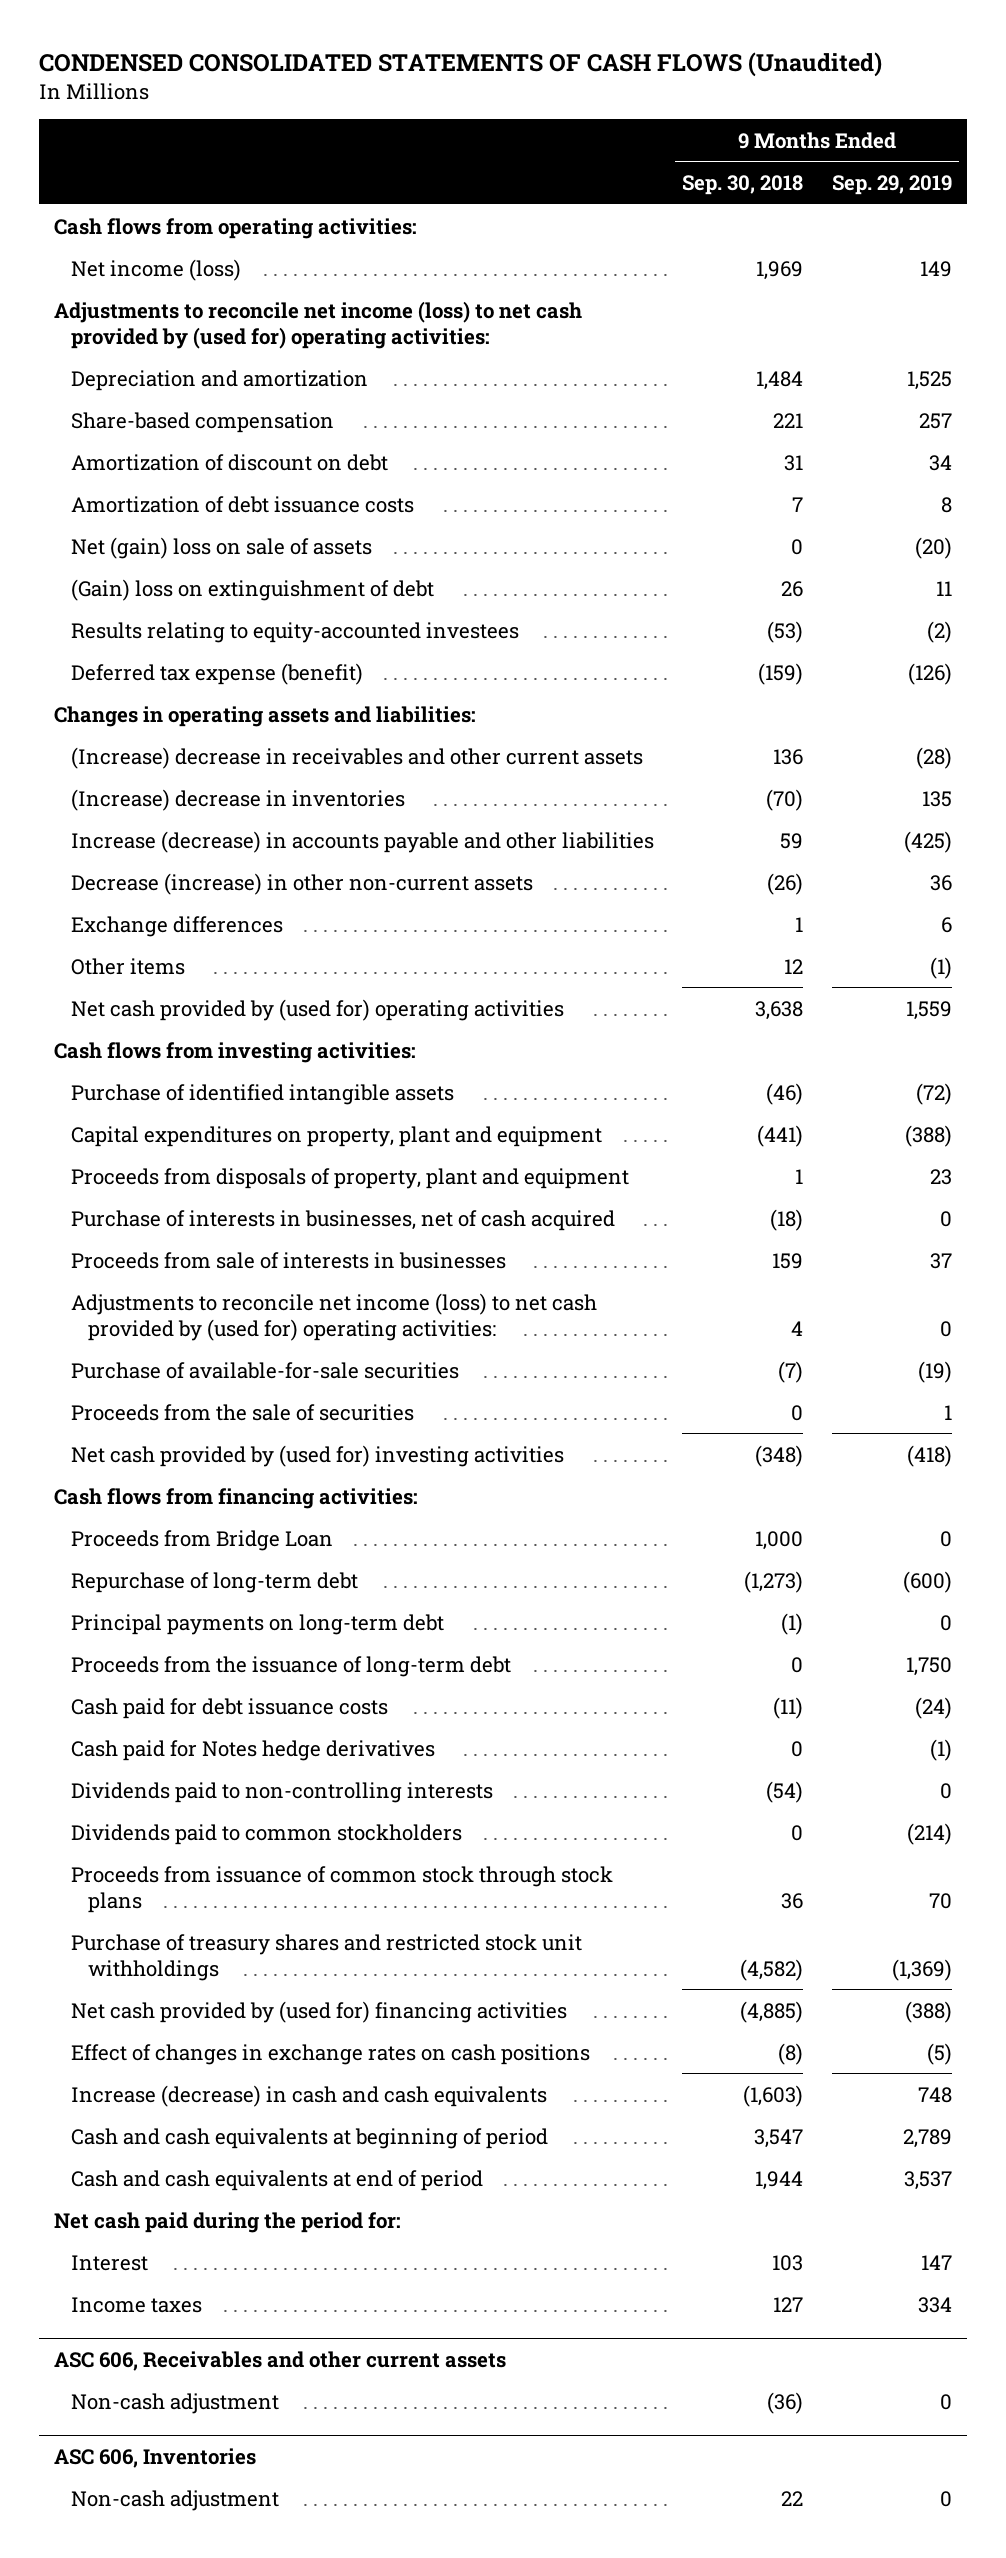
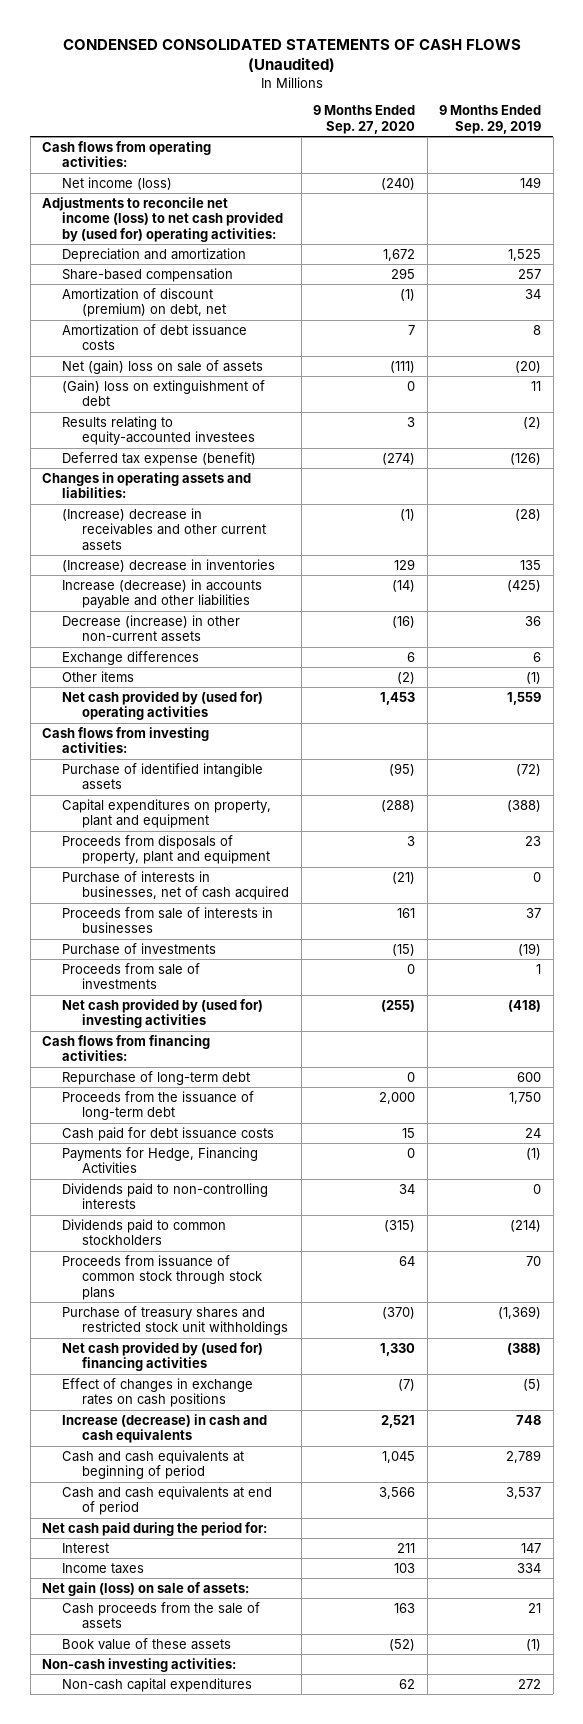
[682,175,804,196] Sep. 30, 2018 -> none
none -> [313,105,416,134] 9 Months Ended Sep. 27, 2020
[70,453,388,471] Amortization of discount on debt -> [62,287,227,318] Amortization of discount (premium) on debt, net
[70,1292,597,1341] Adjustments to reconcile net income (loss) to net cash provided by (used for) operating activities: -> none
[70,1361,459,1379] Purchase of available-for-sale securities -> [62,942,217,955] Purchase of investments
[70,1403,414,1421] Proceeds from the sale of securities -> [62,962,201,990] Proceeds from sale of investments
[70,1529,333,1551] Proceeds from Bridge Loan -> none
[70,1613,444,1635] Principal payments on long-term debt -> none
[903,1570,953,1593] (600) -> [517,1071,542,1082] 600
[70,1739,435,1761] Cash paid for Notes hedge derivatives -> none
[915,1696,953,1719] (24) -> [525,1127,542,1138] 24
none -> [62,1146,259,1174] Payments for Hedge, Financing Activities
[53,2350,506,2371] ASC 606, Receivables and other current assets -> none
[70,2392,279,2414] Non-cash adjustment -> none
[53,2447,256,2468] ASC 606, Inventories -> none
[70,2489,279,2511] Non-cash adjustment -> none
none -> [42,1581,250,1596] Net gain (loss) on sale of assets:
none -> [62,1601,261,1630] Cash proceeds from the sale of assets
none -> [62,1637,232,1650] Book value of these assets
none -> [42,1657,237,1672] Non-cash investing activities:
none -> [62,1677,253,1692] Non-cash capital expenditures

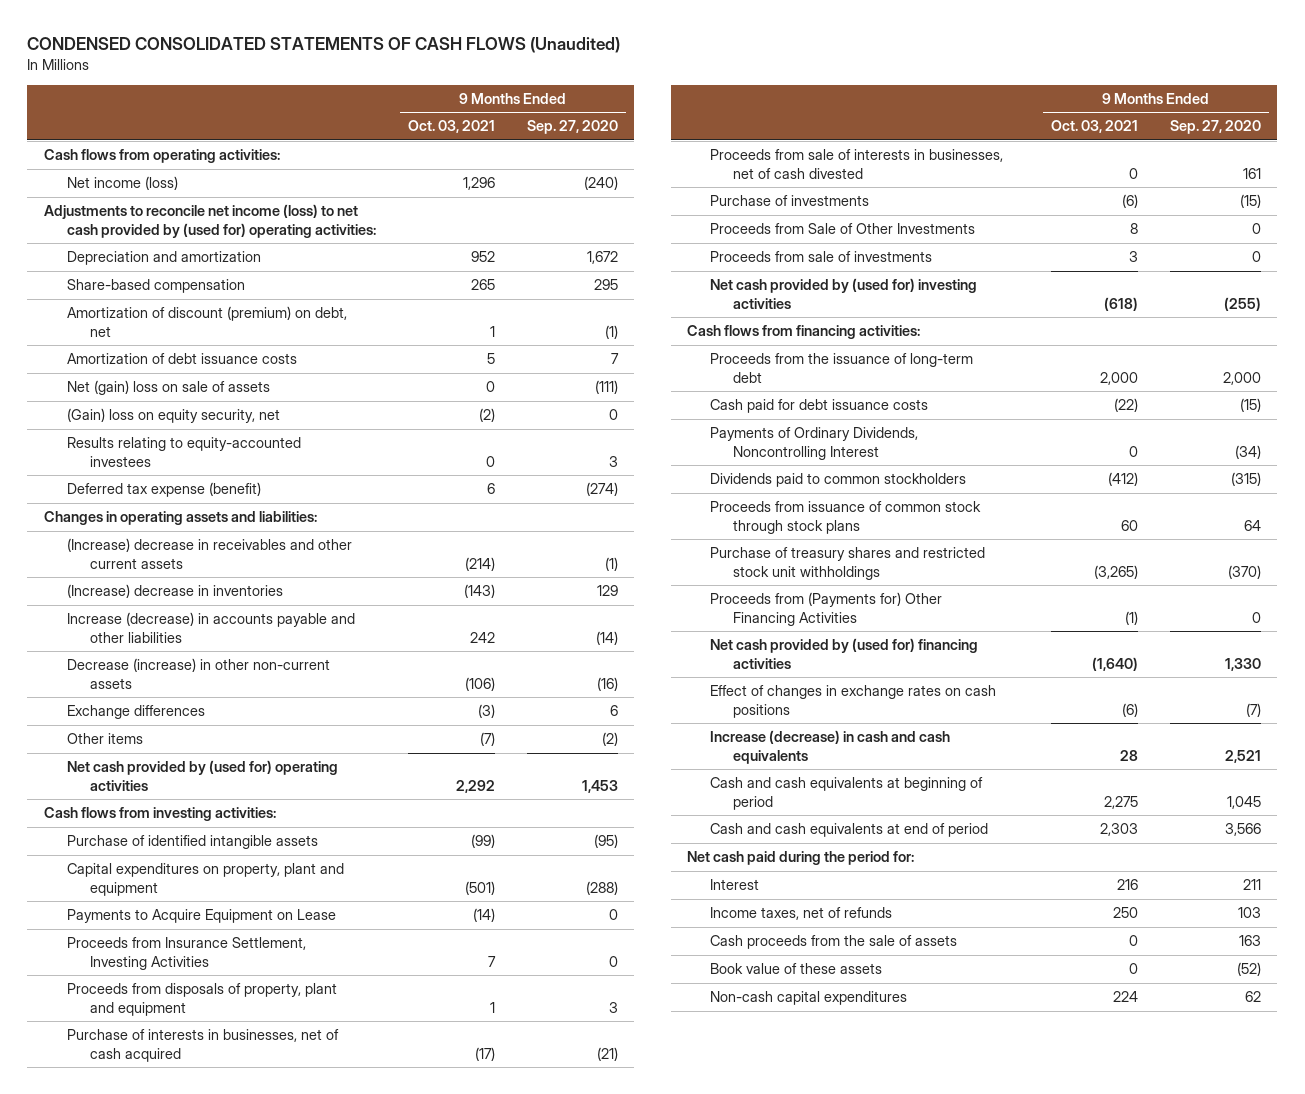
[439,105,542,134] 9 Months Ended Sep. 29, 2019 -> none
none -> [407,120,495,134] Oct. 03, 2021
[62,379,266,407] (Gain) loss on extinguishment of debt -> none
none -> [66,408,280,424] (Gain) loss on equity security, net
none -> [66,909,336,924] Payments to Acquire Equipment on Lease
none -> [66,937,306,970] Proceeds from Insurance Settlement, Investing Activities
[62,906,274,934] Proceeds from sale of interests in businesses -> [709,149,1003,179] Proceeds from sale of interests in businesses, net of cash divested
none -> [709,223,975,235] Proceeds from Sale of Other Investments
[62,1070,251,1085] Repurchase of long-term debt -> none
[62,1146,259,1174] Payments for Hedge, Financing Activities -> none
[402,1127,416,1138] 15 -> [1240,398,1262,413] (15)
[62,1182,269,1210] Dividends paid to non-controlling interests -> [709,427,918,460] Payments of Ordinary Dividends, Noncontrolling Interest
[399,1183,416,1194] 34 -> [1235,444,1262,459] (34)
none -> [709,592,942,626] Proceeds from (Payments for) Other Financing Activities
[42,1581,250,1596] Net gain (loss) on sale of assets: -> none
[62,1562,145,1574] Income taxes -> [709,907,892,921] Income taxes, net of refunds
[42,1657,237,1672] Non-cash investing activities: -> none

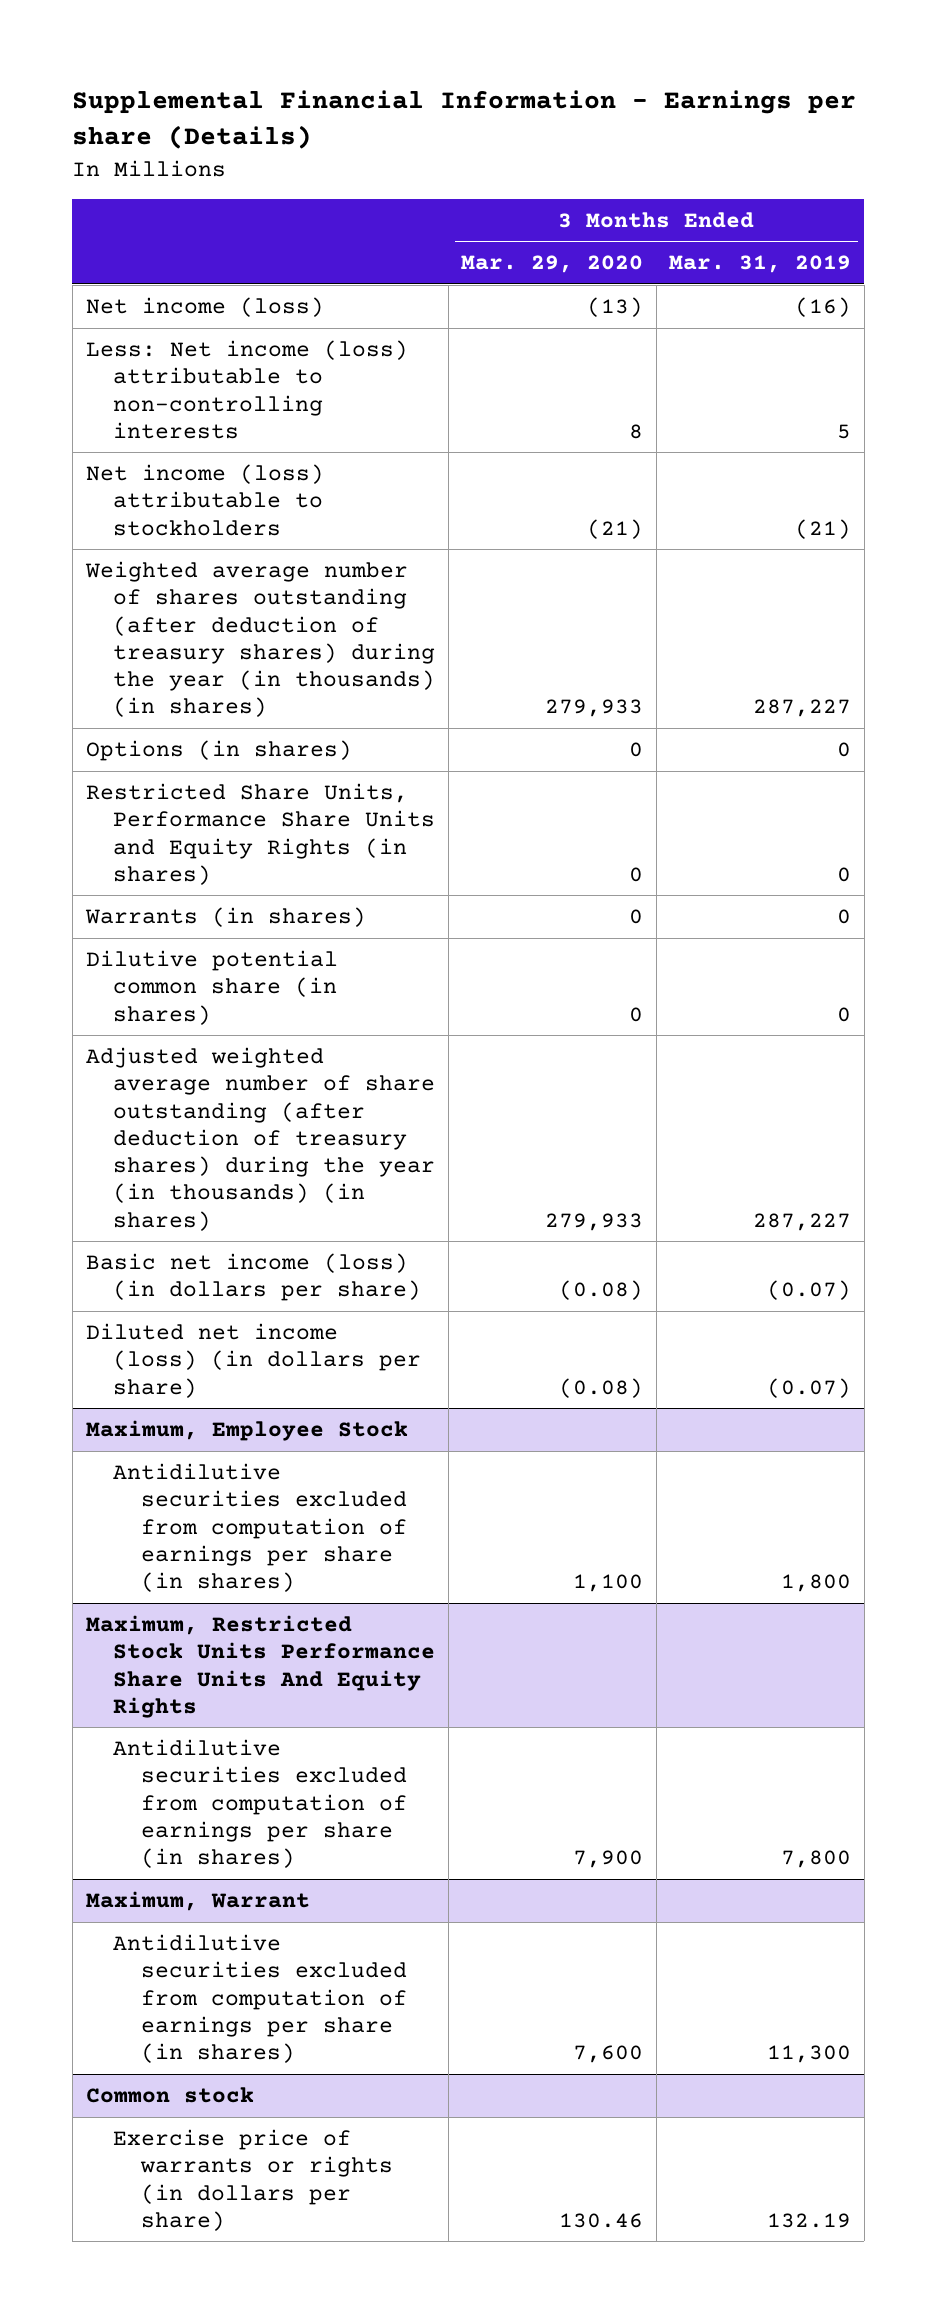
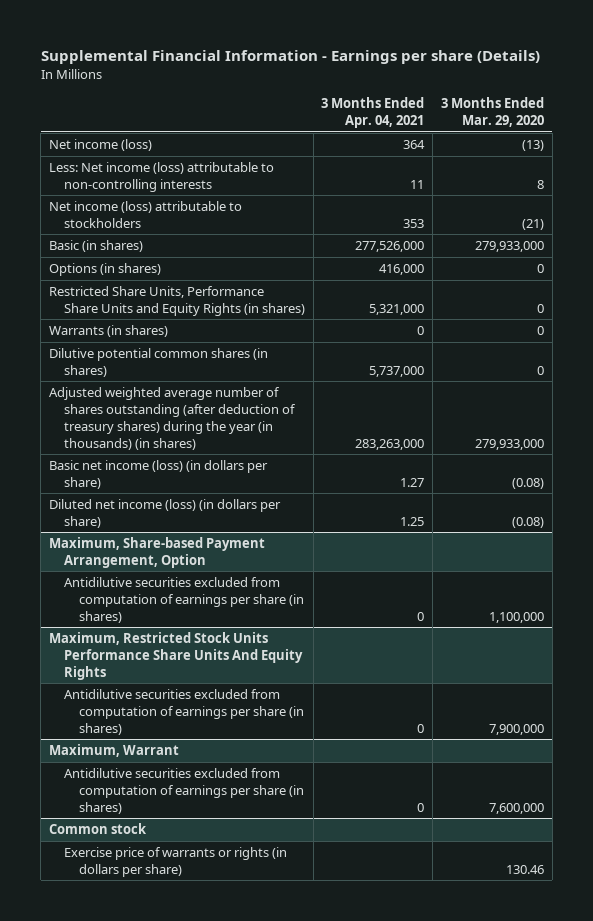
[669,255,852,274] Mar. 31, 2019 -> none
none -> [321,97,425,128] 3 Months Ended Apr. 04, 2021
[84,560,436,718] Weighted average number of shares outstanding (after deduction of treasury shares) during the year (in thousands) (in shares) -> none
none -> [49,240,144,253] Basic (in shares)
[85,949,338,1025] Dilutive potential common share (in shares) -> [49,348,269,377] Dilutive potential common shares (in shares)
[85,1046,436,1231] Adjusted weighted average number of share outstanding (after deduction of treasury shares) during the year (in thousands) (in shares) -> [49,387,296,450] Adjusted weighted average number of shares outstanding (after deduction of treasury shares) during the year (in thousands) (in shares)
[545,1212,644,1231] 279,933 -> [474,438,544,450] 279,933,000
[85,1419,408,1441] Maximum, Employee Stock -> none
none -> [49,537,266,568] Maximum, Share-based Payment Arrangement, Option
[573,1574,644,1593] 1,100 -> [488,611,544,623] 1,100,000
[573,1850,644,1869] 7,900 -> [488,723,544,735] 7,900,000
[573,2045,644,2064] 7,600 -> [488,802,544,814] 7,600,000

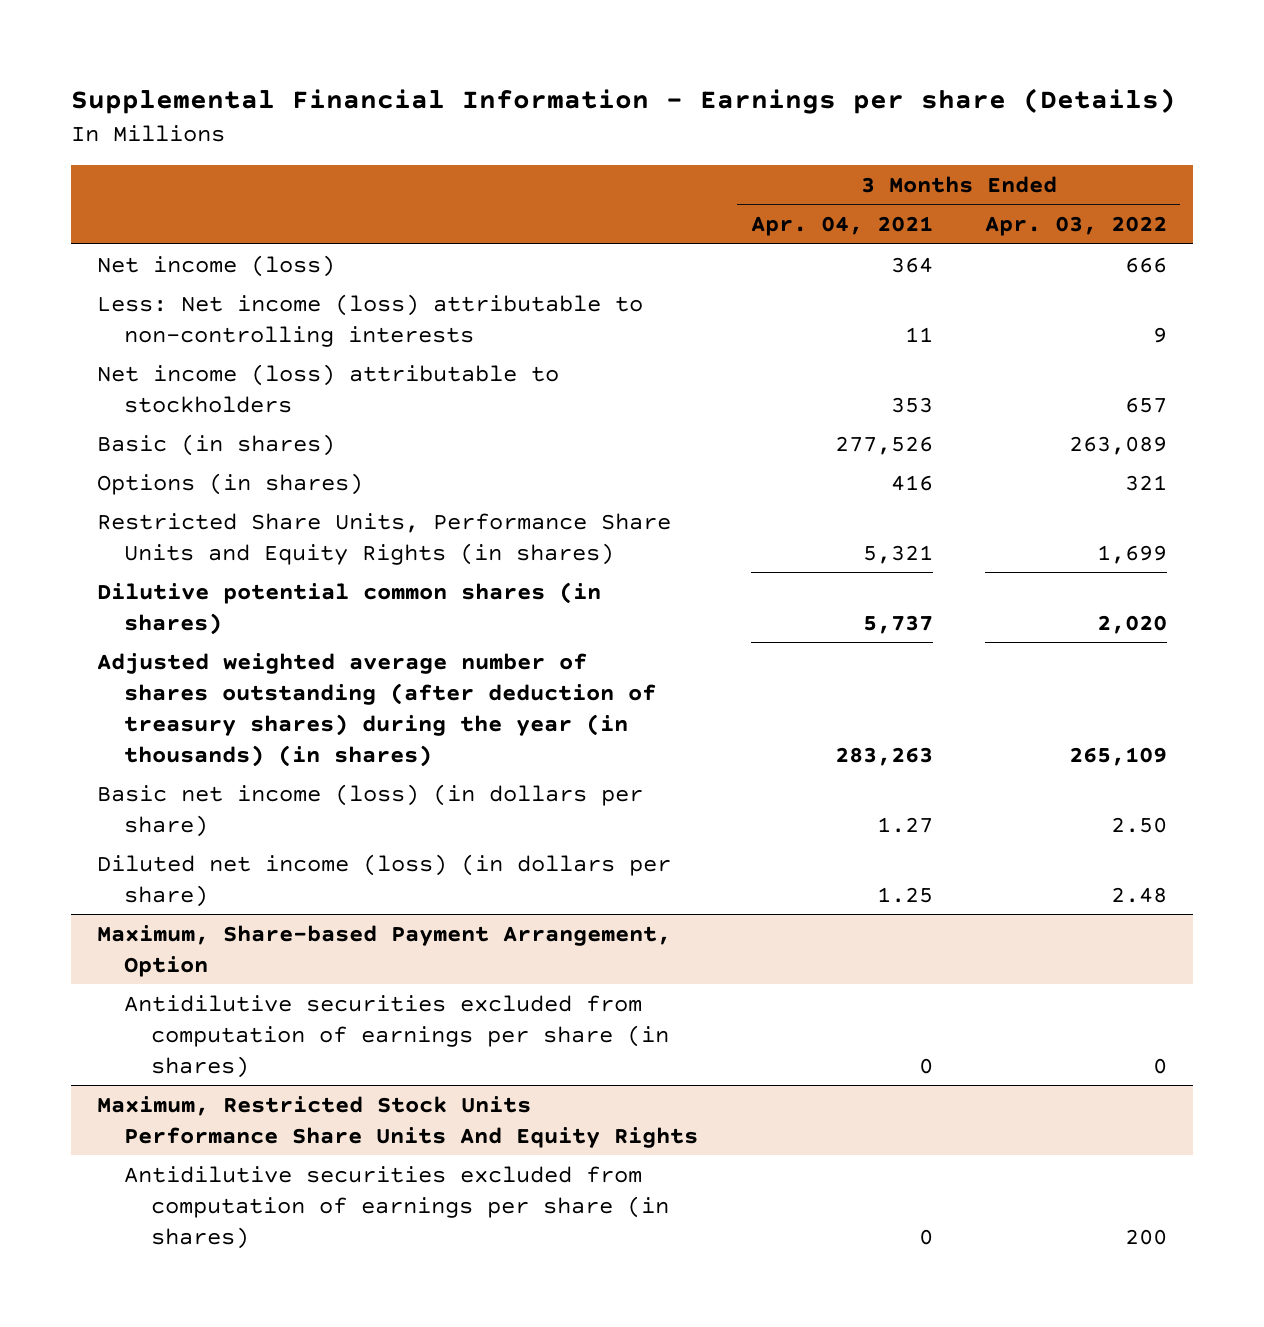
[440,97,544,127] 3 Months Ended Mar. 29, 2020 -> none
none -> [984,216,1167,237] Apr. 03, 2022
[49,325,169,338] Warrants (in shares) -> none
[355,241,425,253] 277,526,000 -> [834,435,933,455] 277,526
[379,264,425,276] 416,000 -> [890,474,933,491] 416
[369,303,425,315] 5,321,000 -> [862,544,933,564] 5,321
[369,365,425,377] 5,737,000 -> [862,614,933,634] 5,737
[355,438,425,450] 283,263,000 -> [834,746,933,766] 283,263
[49,744,180,758] Maximum, Warrant -> none
[63,768,304,814] Antidilutive securities excluded from computation of earnings per share (in shares) -> none
[49,823,148,835] Common stock -> none
[63,847,287,877] Exercise price of warrants or rights (in dollars per share) -> none

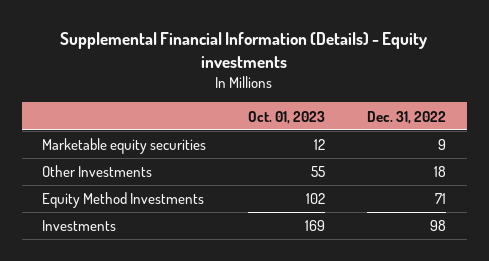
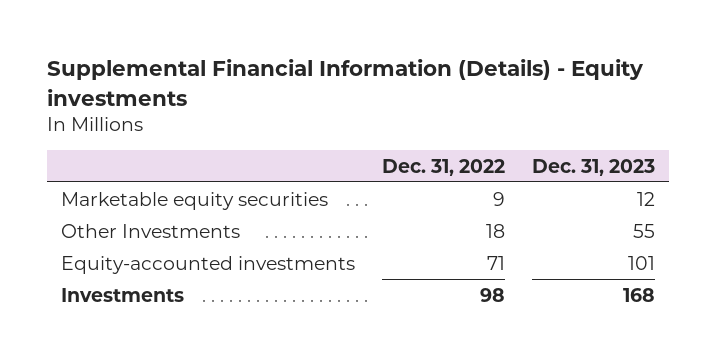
[248,110,326,124] Oct. 01, 2023 -> none
none -> [532,158,656,176] Dec. 31, 2023
[42,192,205,209] Equity Method Investments -> [60,255,355,274] Equity-accounted investments

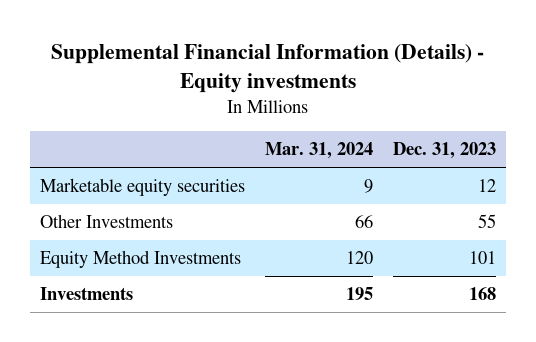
[381,158,505,176] Dec. 31, 2022 -> none
none -> [265,142,374,160] Mar. 31, 2024
[60,255,355,274] Equity-accounted investments -> [40,250,242,269] Equity Method Investments

